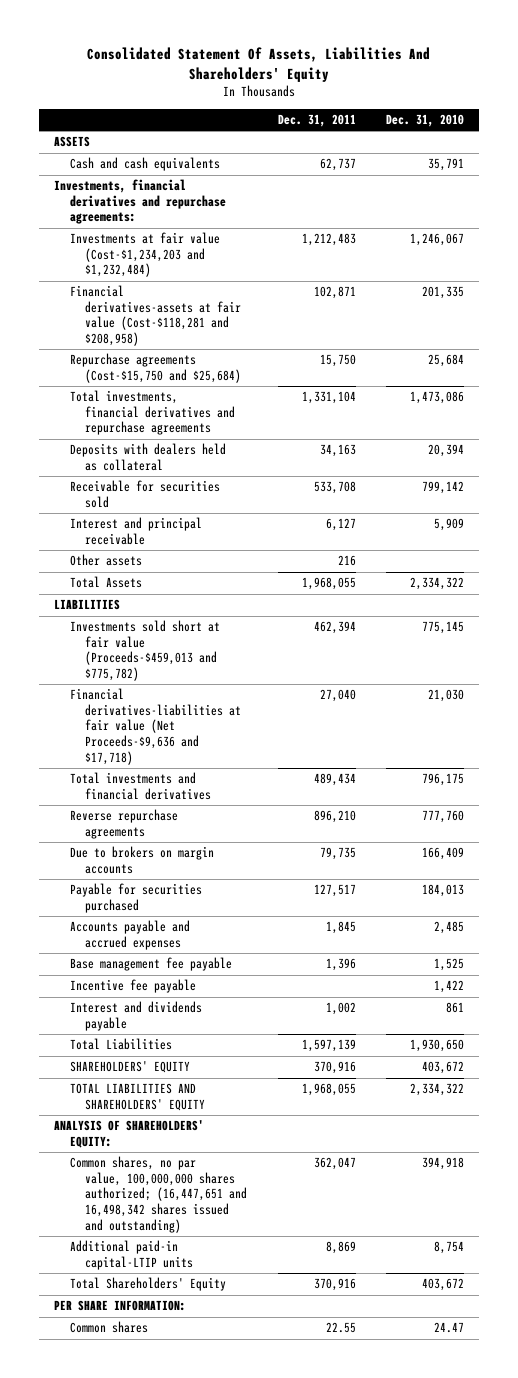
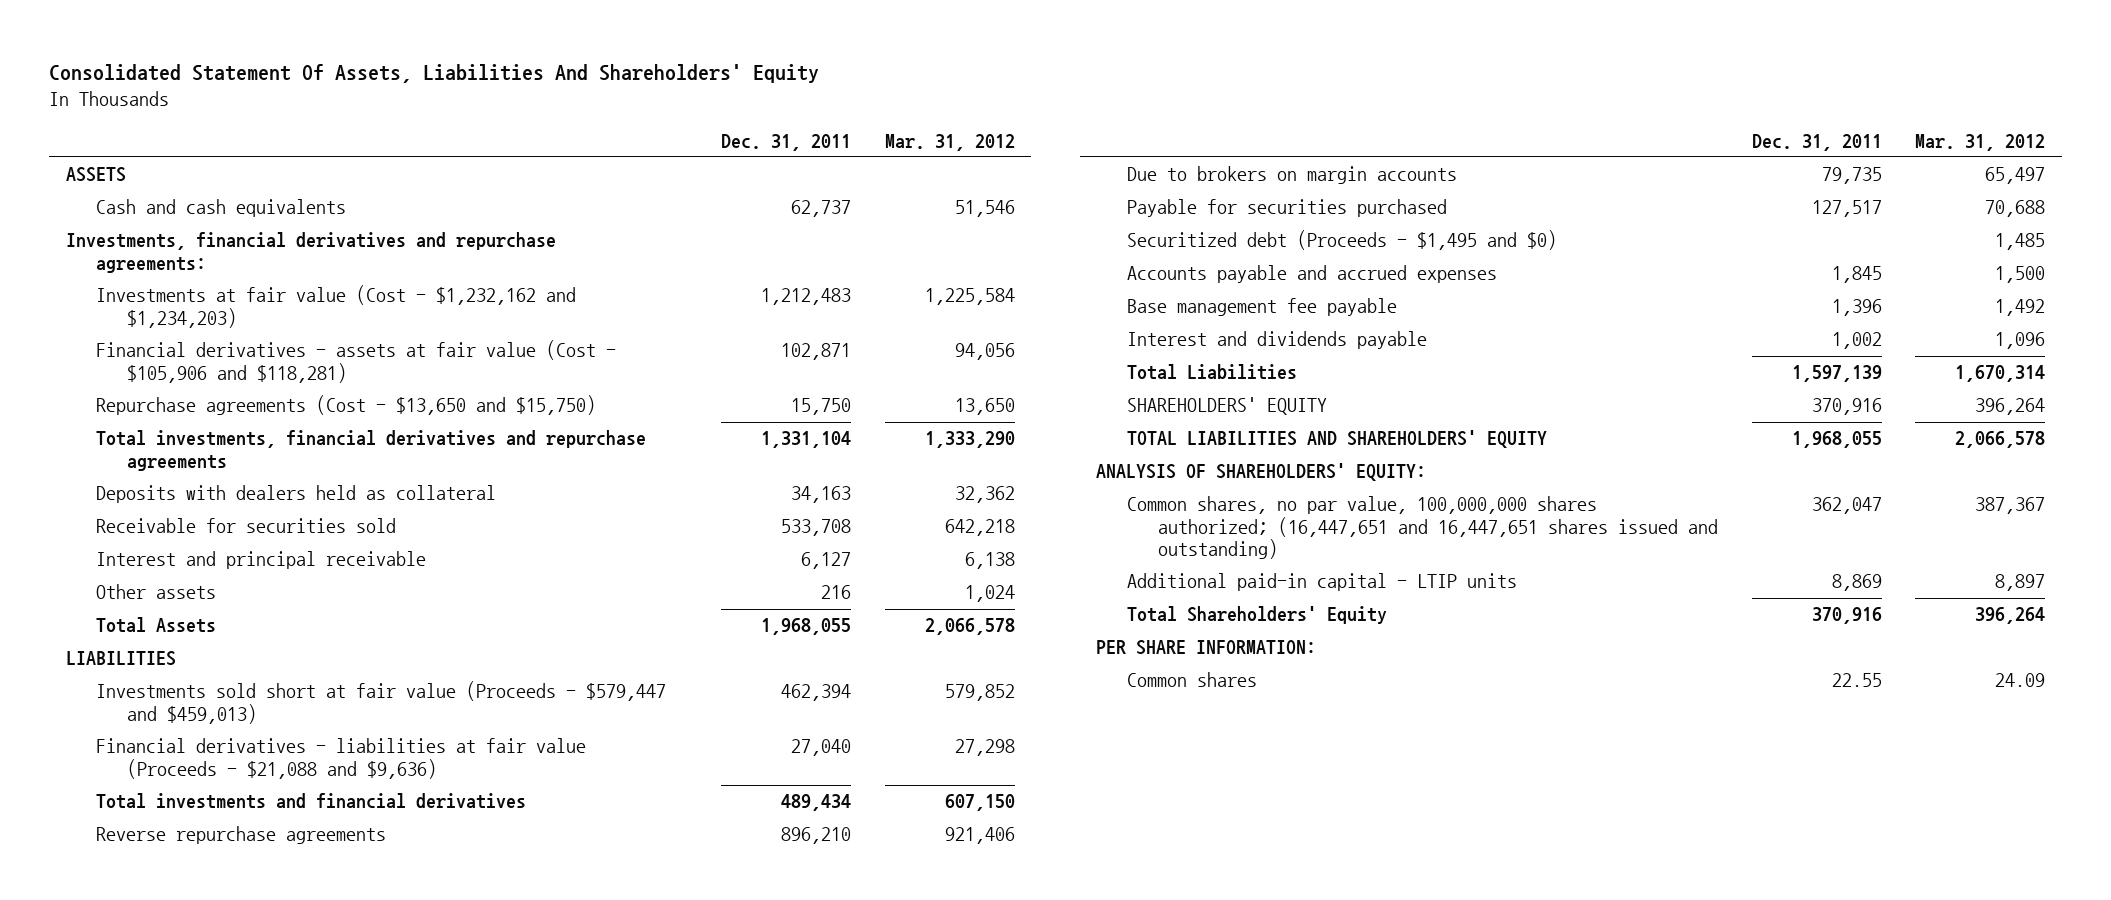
[386,113,465,127] Dec. 31, 2010 -> none
none -> [884,133,1015,151] Mar. 31, 2012
[69,232,220,278] Investments at fair value (Cost-$1,234,203 and $1,232,484) -> [96,285,577,328] Investments at fair value (Cost - $1,232,162 and $1,234,203)
[69,285,242,347] Financial derivatives-assets at fair value (Cost-$118,281 and $208,958) -> [96,340,617,383] Financial derivatives - assets at fair value (Cost - $105,906 and $118,281)
[69,353,242,383] Repurchase agreements (Cost-$15,750 and $25,684) -> [96,395,597,416] Repurchase agreements (Cost - $13,650 and $15,750)
[69,620,220,682] Investments sold short at fair value (Proceeds-$459,013 and $775,782) -> [96,681,667,724] Investments sold short at fair value (Proceeds - $579,447 and $459,013)
[69,688,242,765] Financial derivatives-liabilities at fair value (Net Proceeds-$9,636 and $17,718) -> [96,738,587,779] Financial derivatives - liabilities at fair value (Proceeds - $21,088 and $9,636)
none -> [1127,230,1558,251] Securitized debt (Proceeds - $1,495 and $0)
[69,979,196,994] Incentive fee payable -> none
[69,1156,248,1233] Common shares, no par value, 100,000,000 shares authorized; (16,447,651 and 16,498,342 shares issued and outstanding) -> [1127,496,1718,560] Common shares, no par value, 100,000,000 shares authorized; (16,447,651 and 16,447,651 shares issued and outstanding)
[69,1240,194,1270] Additional paid-in capital-LTIP units -> [1127,573,1518,592] Additional paid-in capital - LTIP units

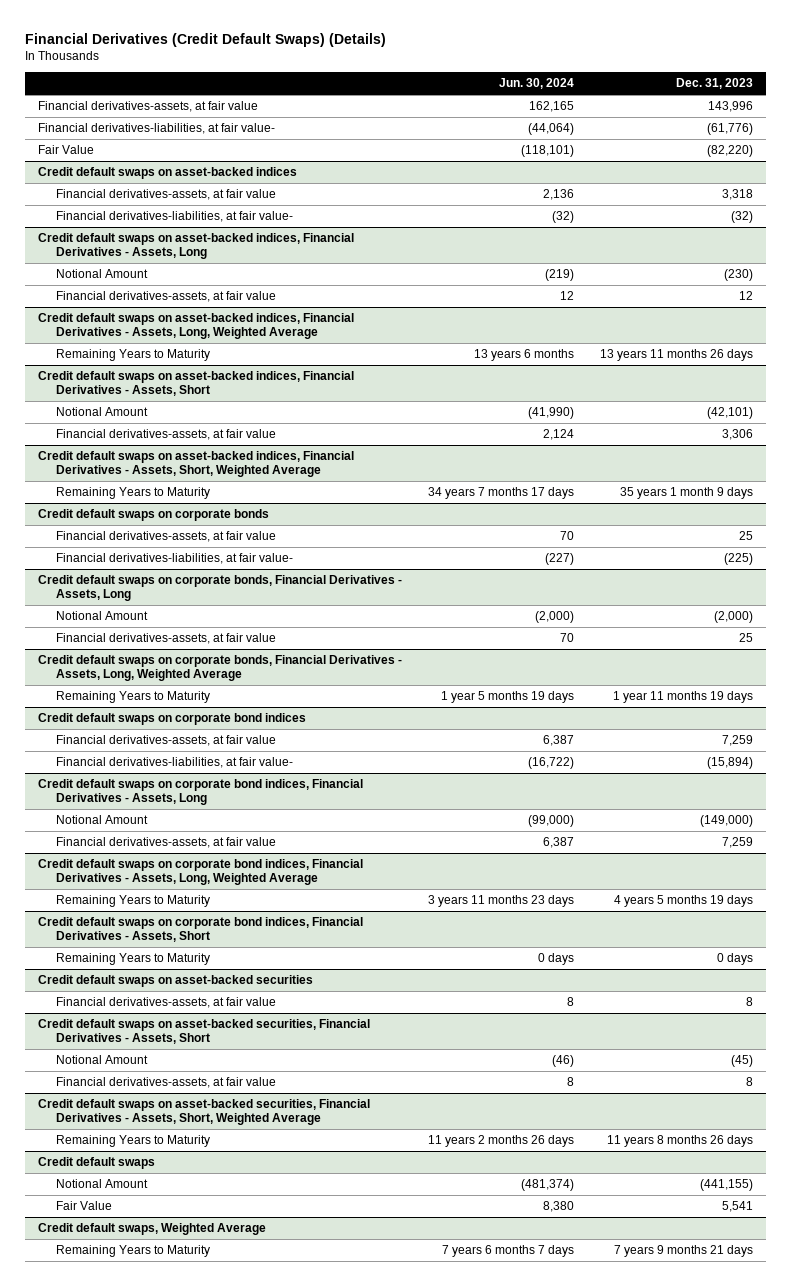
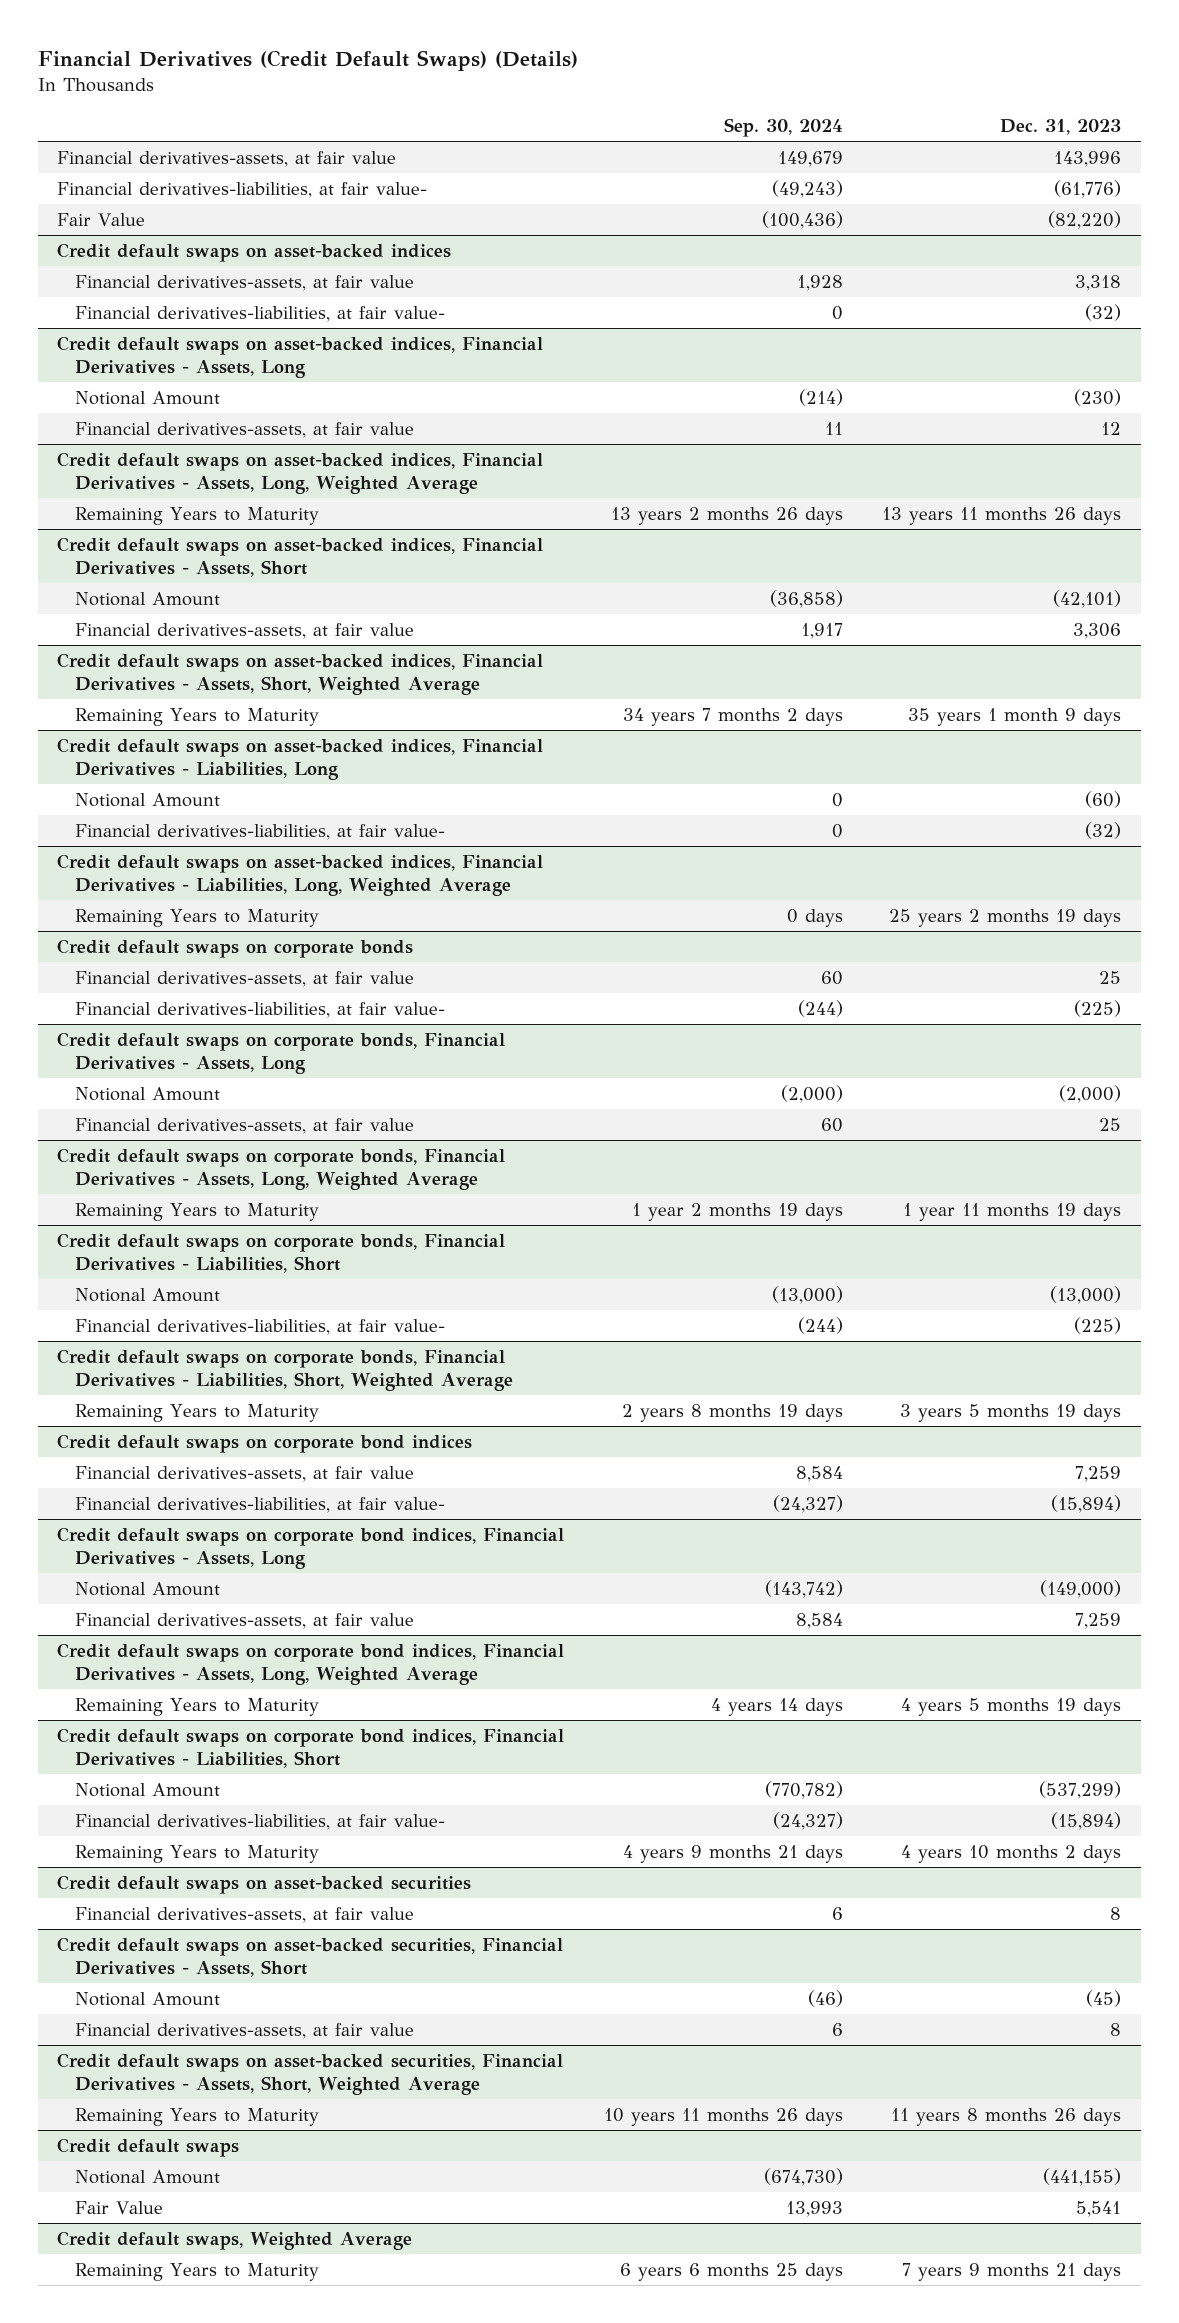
[498,78,574,90] Jun. 30, 2024 -> none
none -> [723,117,843,137] Sep. 30, 2024
none -> [57,738,544,780] Credit default swaps on asset-backed indices, Financial Derivatives - Liabilities, Long
none -> [74,793,220,808] Notional Amount
none -> [74,824,445,841] Financial derivatives-liabilities, at fair value-
none -> [57,854,544,896] Credit default swaps on asset-backed indices, Financial Derivatives - Liabilities, Long, Weighted Average
none -> [74,909,319,928] Remaining Years to Maturity
none -> [57,1233,506,1273] Credit default swaps on corporate bonds, Financial Derivatives - Liabilities, Short
none -> [74,1288,220,1303] Notional Amount
none -> [74,1319,445,1336] Financial derivatives-liabilities, at fair value-
none -> [57,1349,513,1391] Credit default swaps on corporate bonds, Financial Derivatives - Liabilities, Short, Weighted Average
none -> [74,1404,319,1423] Remaining Years to Maturity
[38,917,364,943] Credit default swaps on corporate bond indices, Financial Derivatives - Assets, Short -> [57,1728,565,1768] Credit default swaps on corporate bond indices, Financial Derivatives - Liabilities, Short
none -> [74,1783,220,1798] Notional Amount
none -> [74,1814,445,1831] Financial derivatives-liabilities, at fair value-
[716,953,753,966] 0 days -> [901,1845,1122,1864] 4 years 10 months 2 days

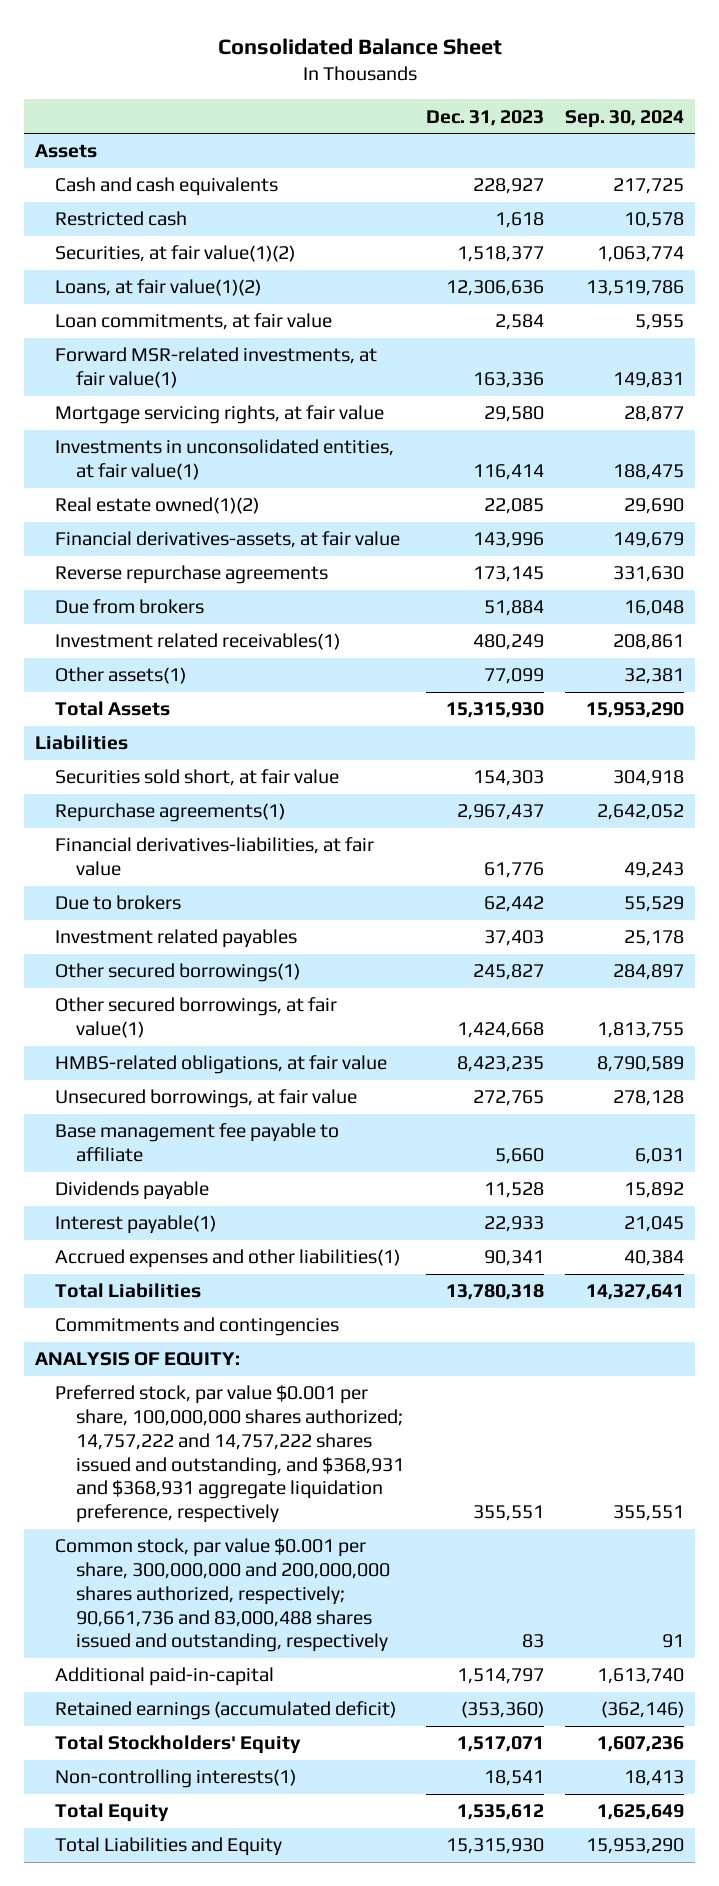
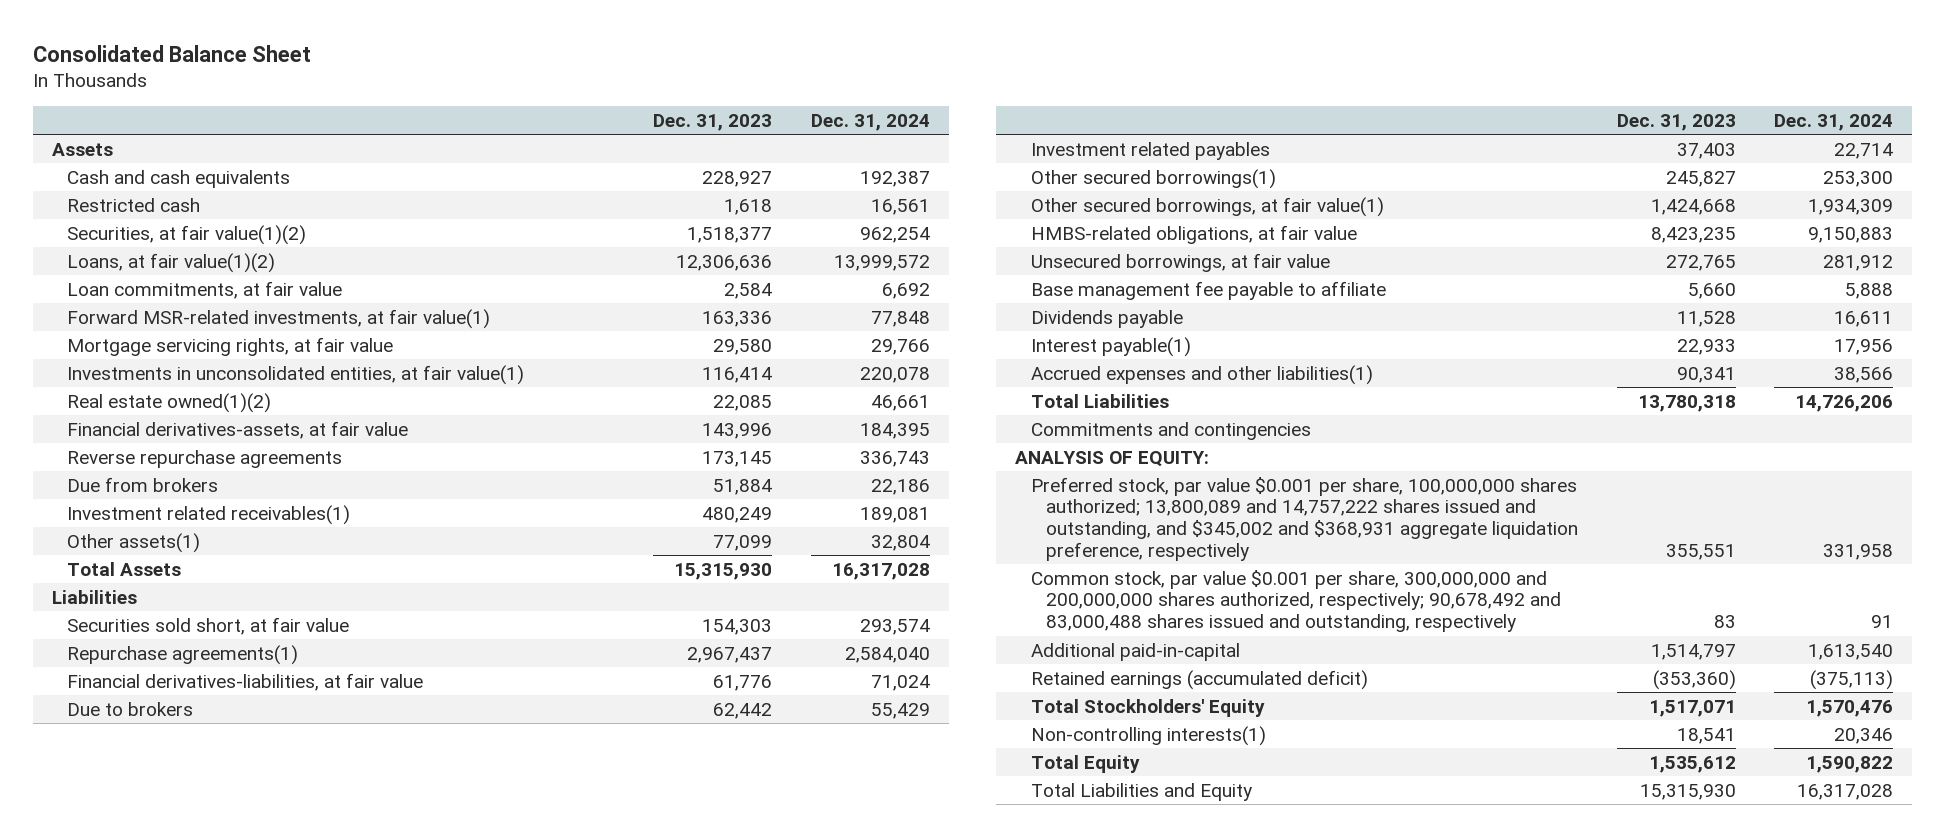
[565,109,685,128] Sep. 30, 2024 -> none
none -> [810,113,930,131] Dec. 31, 2024
[55,1385,404,1524] Preferred stock, par value $0.001 per share, 100,000,000 shares authorized; 14,757,222 and 14,757,222 shares issued and outstanding, and $368,931 and $368,931 aggregate liquidation preference, respectively -> [1030,476,1579,561] Preferred stock, par value $0.001 per share, 100,000,000 shares authorized; 13,800,089 and 14,757,222 shares issued and outstanding, and $345,002 and $368,931 aggregate liquidation preference, respectively
[55,1538,390,1653] Common stock, par value $0.001 per share, 300,000,000 and 200,000,000 shares authorized, respectively; 90,661,736 and 83,000,488 shares issued and outstanding, respectively -> [1030,569,1562,633] Common stock, par value $0.001 per share, 300,000,000 and 200,000,000 shares authorized, respectively; 90,678,492 and 83,000,488 shares issued and outstanding, respectively

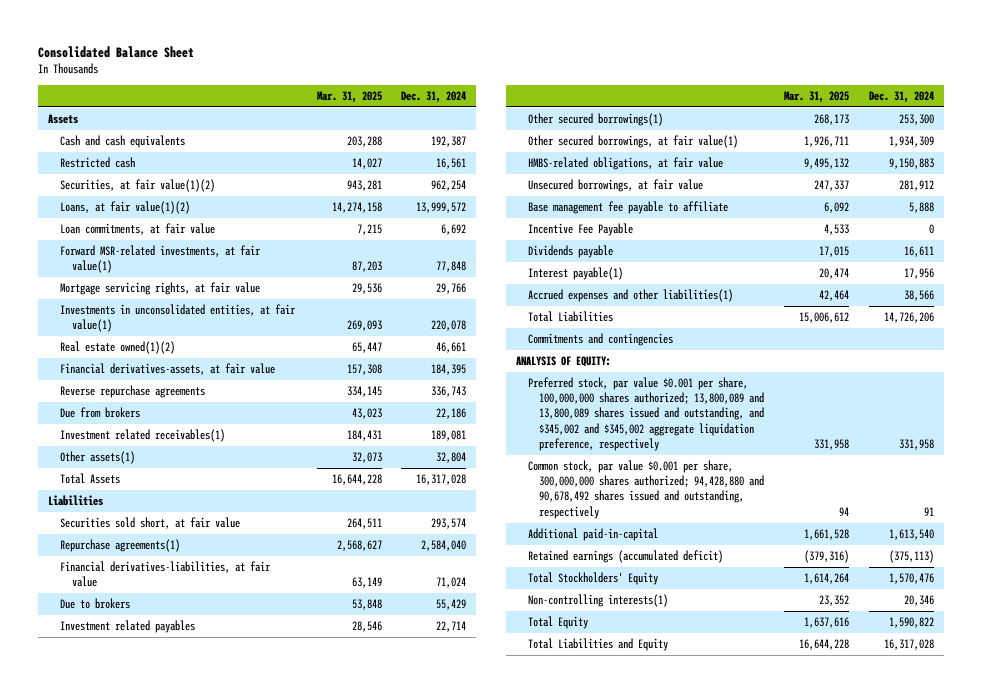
[653,113,773,131] Dec. 31, 2023 -> none
none -> [316,90,382,103] Mar. 31, 2025
none -> [527,223,633,237] Incentive Fee Payable
[1030,476,1579,561] Preferred stock, par value $0.001 per share, 100,000,000 shares authorized; 13,800,089 and 14,757,222 shares issued and outstanding, and $345,002 and $368,931 aggregate liquidation preference, respectively -> [527,377,765,451] Preferred stock, par value $0.001 per share, 100,000,000 shares authorized; 13,800,089 and 13,800,089 shares issued and outstanding, and $345,002 and $345,002 aggregate liquidation preference, respectively
[1030,569,1562,633] Common stock, par value $0.001 per share, 300,000,000 and 200,000,000 shares authorized, respectively; 90,678,492 and 83,000,488 shares issued and outstanding, respectively -> [527,460,765,519] Common stock, par value $0.001 per share, 300,000,000 shares authorized; 94,428,880 and 90,678,492 shares issued and outstanding, respectively

